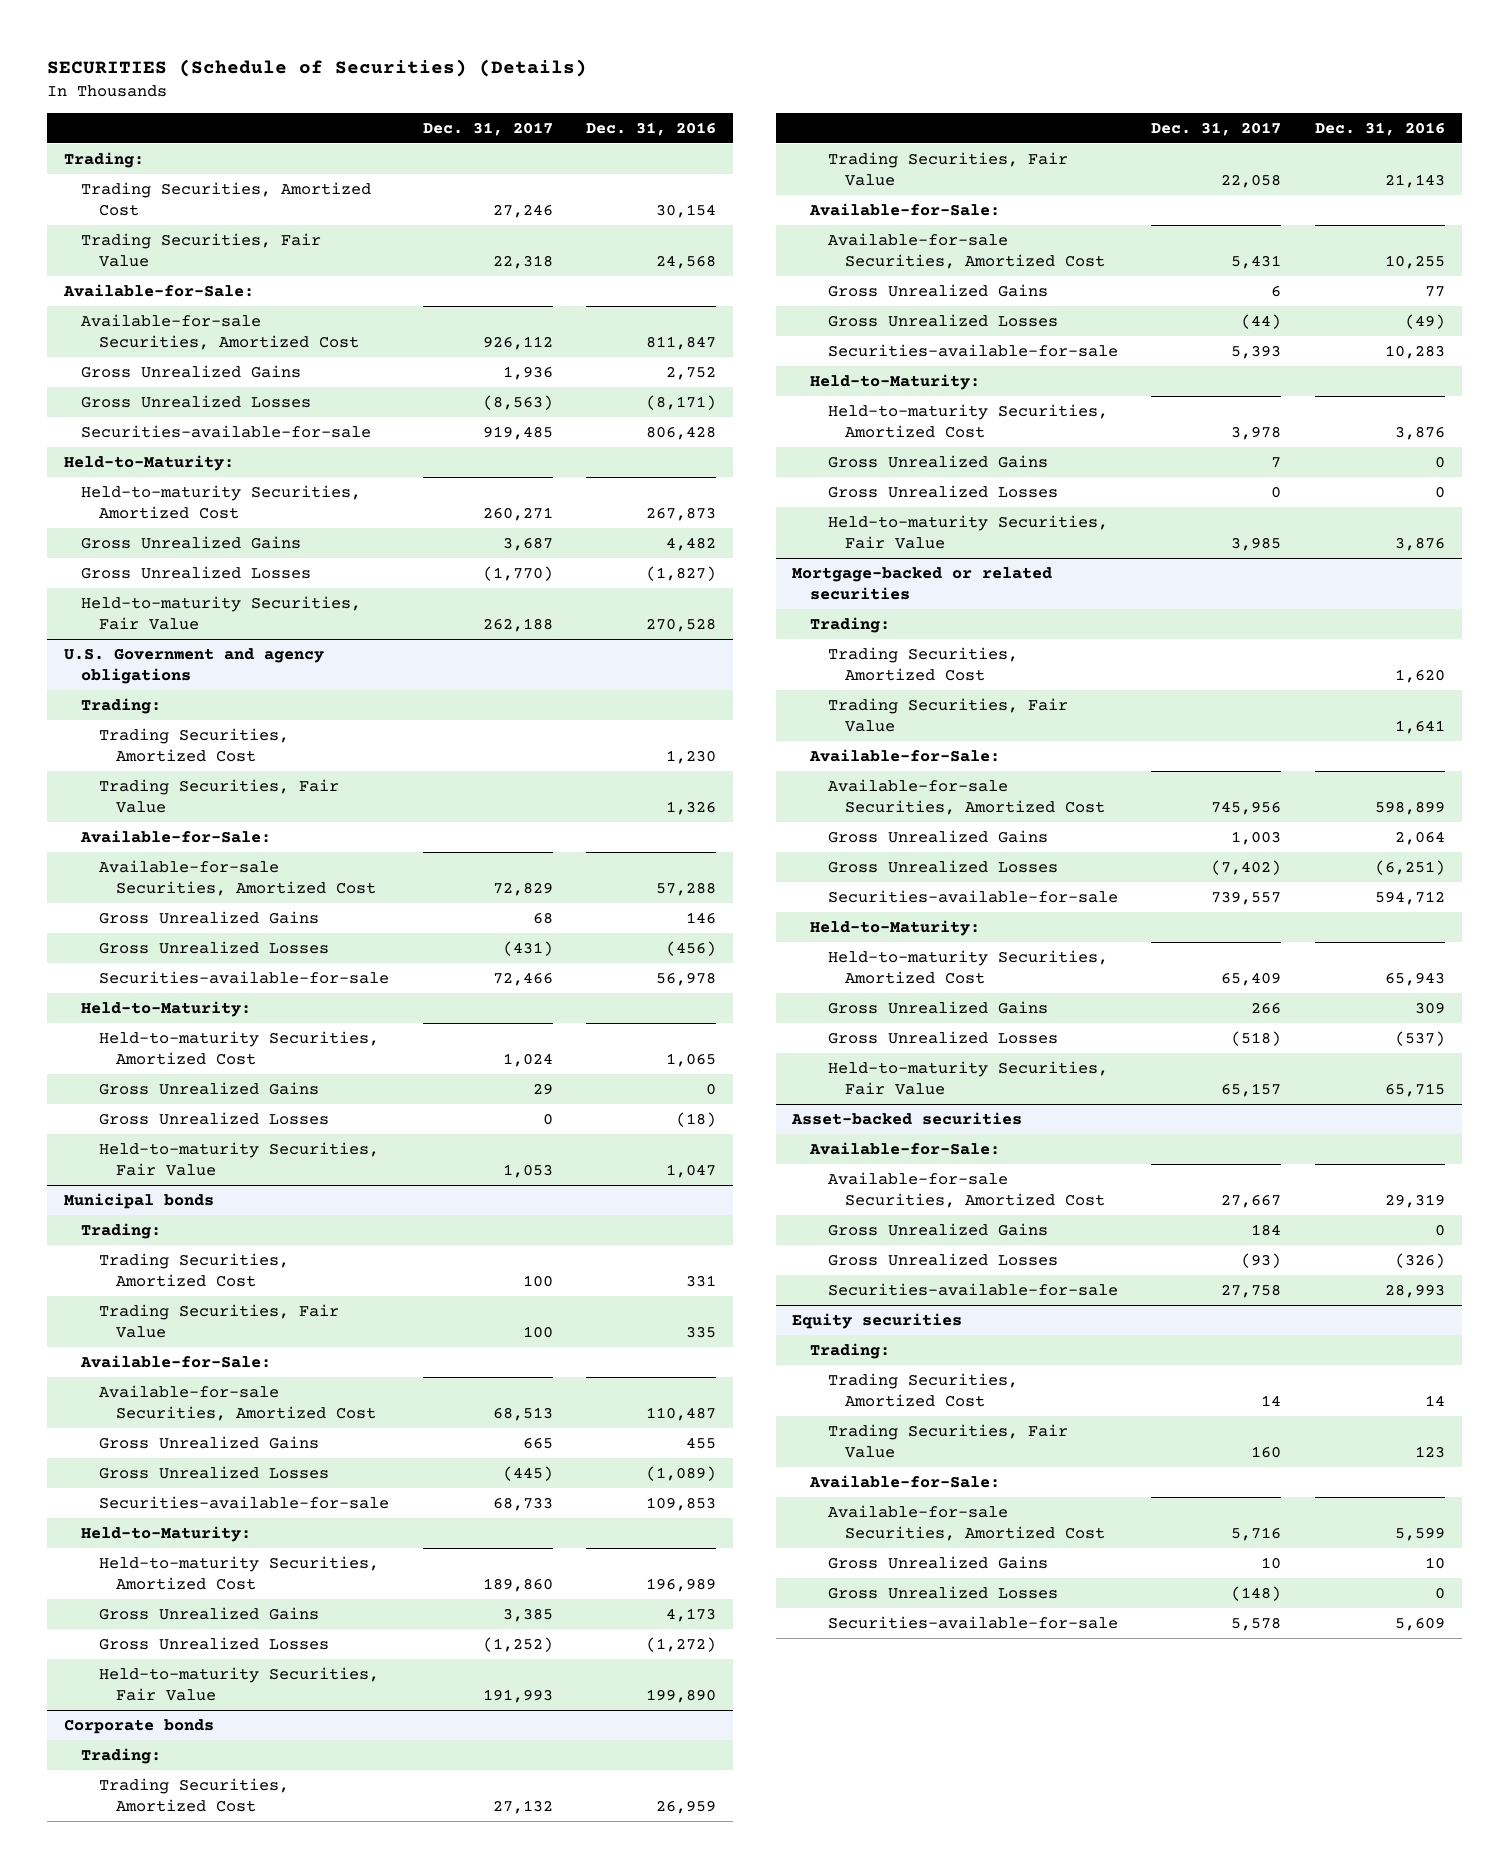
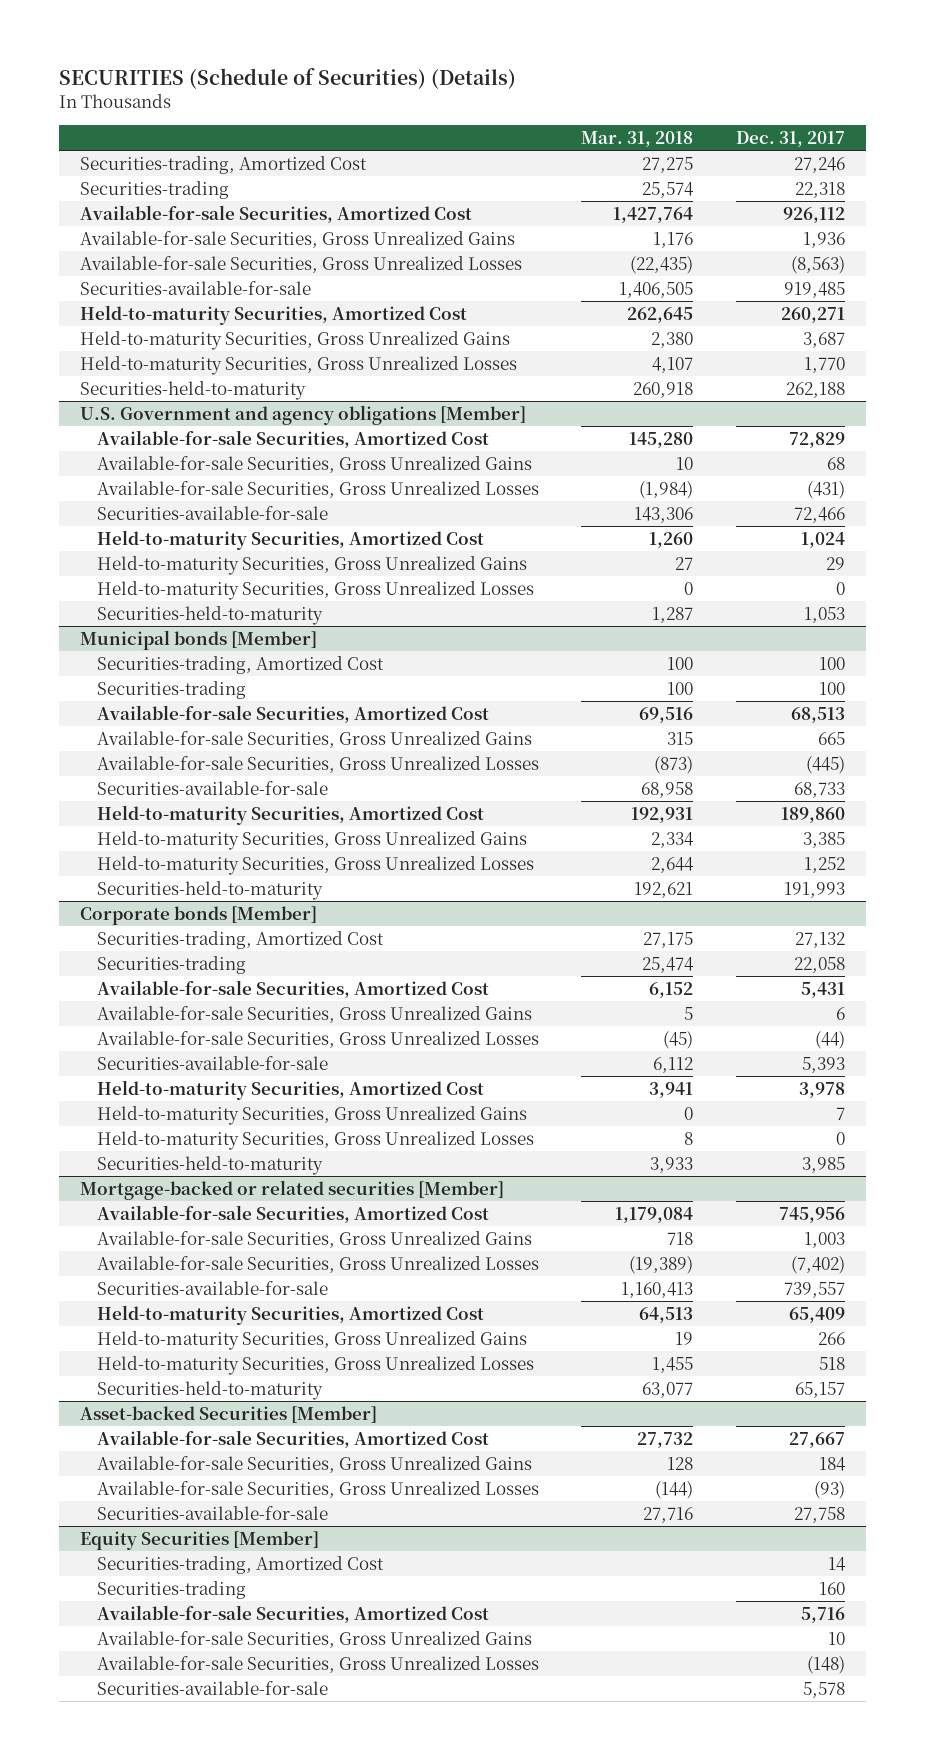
[586,121,717,136] Dec. 31, 2016 -> none
none -> [581,130,694,147] Mar. 31, 2018
[63,151,144,168] Trading: -> none
[62,283,254,297] Available-for-Sale: -> none
[81,181,372,216] Trading Securities, Amortized Cost -> [80,155,368,174] Securities-trading, Amortized Cost
[81,232,322,267] Trading Securities, Fair Value -> [80,180,230,199] Securities-trading
[81,364,302,378] Gross Unrealized Gains -> [80,230,516,248] Available-for-sale Securities, Gross Unrealized Gains
[81,394,312,408] Gross Unrealized Losses -> [80,255,523,273] Available-for-sale Securities, Gross Unrealized Losses
[63,454,234,471] Held-to-Maturity: -> none
[81,697,162,714] Trading: -> none
[98,727,289,762] Trading Securities, Amortized Cost -> none
[98,778,339,813] Trading Securities, Fair Value -> none
[80,829,272,843] Available-for-Sale: -> none
[81,535,302,549] Gross Unrealized Gains -> [80,330,511,350] Held-to-maturity Securities, Gross Unrealized Gains
[81,565,312,579] Gross Unrealized Losses -> [80,355,518,375] Held-to-maturity Securities, Gross Unrealized Losses
[482,565,553,581] (1,770) -> [804,356,846,373] 1,770
[81,595,362,630] Held-to-maturity Securities, Fair Value -> [80,380,307,400] Securities-held-to-maturity
[63,647,324,684] U.S. Government and agency obligations -> [80,404,527,425] U.S. Government and agency obligations [Member]
[98,910,319,924] Gross Unrealized Gains -> [96,455,532,473] Available-for-sale Securities, Gross Unrealized Gains
[98,940,329,954] Gross Unrealized Losses -> [96,480,539,498] Available-for-sale Securities, Gross Unrealized Losses
[81,1000,252,1017] Held-to-Maturity: -> none
[81,1222,162,1239] Trading: -> none
[80,1354,272,1368] Available-for-Sale: -> none
[98,1081,319,1095] Gross Unrealized Gains -> [96,555,527,575] Held-to-maturity Securities, Gross Unrealized Gains
[98,1111,329,1125] Gross Unrealized Losses -> [96,580,534,600] Held-to-maturity Securities, Gross Unrealized Losses
[98,1141,379,1176] Held-to-maturity Securities, Fair Value -> [96,605,323,625] Securities-held-to-maturity
[63,1192,214,1209] Municipal bonds -> [80,629,318,650] Municipal bonds [Member]
[98,1252,289,1287] Trading Securities, Amortized Cost -> [96,655,384,674] Securities-trading, Amortized Cost
[98,1303,339,1338] Trading Securities, Fair Value -> [96,680,246,699] Securities-trading
[98,1435,319,1449] Gross Unrealized Gains -> [96,730,532,748] Available-for-sale Securities, Gross Unrealized Gains
[98,1465,329,1479] Gross Unrealized Losses -> [96,755,539,773] Available-for-sale Securities, Gross Unrealized Losses
[81,1525,252,1542] Held-to-Maturity: -> none
[81,1747,162,1764] Trading: -> none
[808,202,1000,216] Available-for-Sale: -> none
[98,1606,319,1620] Gross Unrealized Gains -> [96,830,527,850] Held-to-maturity Securities, Gross Unrealized Gains
[98,1636,329,1650] Gross Unrealized Losses -> [96,855,534,875] Held-to-maturity Securities, Gross Unrealized Losses
[482,1636,553,1652] (1,252) -> [804,856,846,873] 1,252
[98,1666,379,1701] Held-to-maturity Securities, Fair Value -> [96,880,323,900] Securities-held-to-maturity
[63,1718,214,1734] Corporate bonds -> [80,905,318,925] Corporate bonds [Member]
[98,1777,289,1812] Trading Securities, Amortized Cost -> [96,930,384,949] Securities-trading, Amortized Cost
[827,151,1068,186] Trading Securities, Fair Value -> [96,955,246,974] Securities-trading
[827,283,1048,297] Gross Unrealized Gains -> [96,1005,532,1023] Available-for-sale Securities, Gross Unrealized Gains
[827,313,1058,327] Gross Unrealized Losses -> [96,1030,539,1048] Available-for-sale Securities, Gross Unrealized Losses
[809,373,980,390] Held-to-Maturity: -> none
[809,616,890,633] Trading: -> none
[827,646,1018,681] Trading Securities, Amortized Cost -> none
[827,697,1068,732] Trading Securities, Fair Value -> none
[808,748,1000,762] Available-for-Sale: -> none
[827,454,1048,468] Gross Unrealized Gains -> [96,1105,527,1125] Held-to-maturity Securities, Gross Unrealized Gains
[827,484,1058,498] Gross Unrealized Losses -> [96,1130,534,1150] Held-to-maturity Securities, Gross Unrealized Losses
[827,514,1108,549] Held-to-maturity Securities, Fair Value -> [96,1155,323,1175] Securities-held-to-maturity
[792,566,1053,600] Mortgage-backed or related securities -> [80,1179,505,1200] Mortgage-backed or related securities [Member]
[827,829,1048,843] Gross Unrealized Gains -> [96,1230,532,1248] Available-for-sale Securities, Gross Unrealized Gains
[827,859,1058,873] Gross Unrealized Losses -> [96,1255,539,1273] Available-for-sale Securities, Gross Unrealized Losses
[809,919,980,936] Held-to-Maturity: -> none
[808,1141,1000,1155] Available-for-Sale: -> none
[827,1000,1048,1014] Gross Unrealized Gains -> [96,1330,527,1350] Held-to-maturity Securities, Gross Unrealized Gains
[827,1030,1058,1044] Gross Unrealized Losses -> [96,1355,534,1375] Held-to-maturity Securities, Gross Unrealized Losses
[1231,1030,1282,1046] (518) -> [819,1356,846,1370] 518
[827,1060,1108,1095] Held-to-maturity Securities, Fair Value -> [96,1380,323,1400] Securities-held-to-maturity
[791,1111,1023,1125] Asset-backed securities -> [80,1405,378,1423] Asset-backed Securities [Member]
[827,1222,1048,1236] Gross Unrealized Gains -> [96,1455,532,1473] Available-for-sale Securities, Gross Unrealized Gains
[827,1252,1058,1266] Gross Unrealized Losses -> [96,1480,539,1498] Available-for-sale Securities, Gross Unrealized Losses
[809,1342,890,1359] Trading: -> none
[808,1474,1000,1488] Available-for-Sale: -> none
[792,1312,963,1329] Equity securities -> [80,1530,320,1550] Equity Securities [Member]
[827,1372,1018,1407] Trading Securities, Amortized Cost -> [96,1555,384,1574] Securities-trading, Amortized Cost
[827,1423,1068,1458] Trading Securities, Fair Value -> [96,1580,246,1599] Securities-trading
[827,1555,1048,1569] Gross Unrealized Gains -> [96,1630,532,1648] Available-for-sale Securities, Gross Unrealized Gains
[827,1585,1058,1599] Gross Unrealized Losses -> [96,1655,539,1673] Available-for-sale Securities, Gross Unrealized Losses

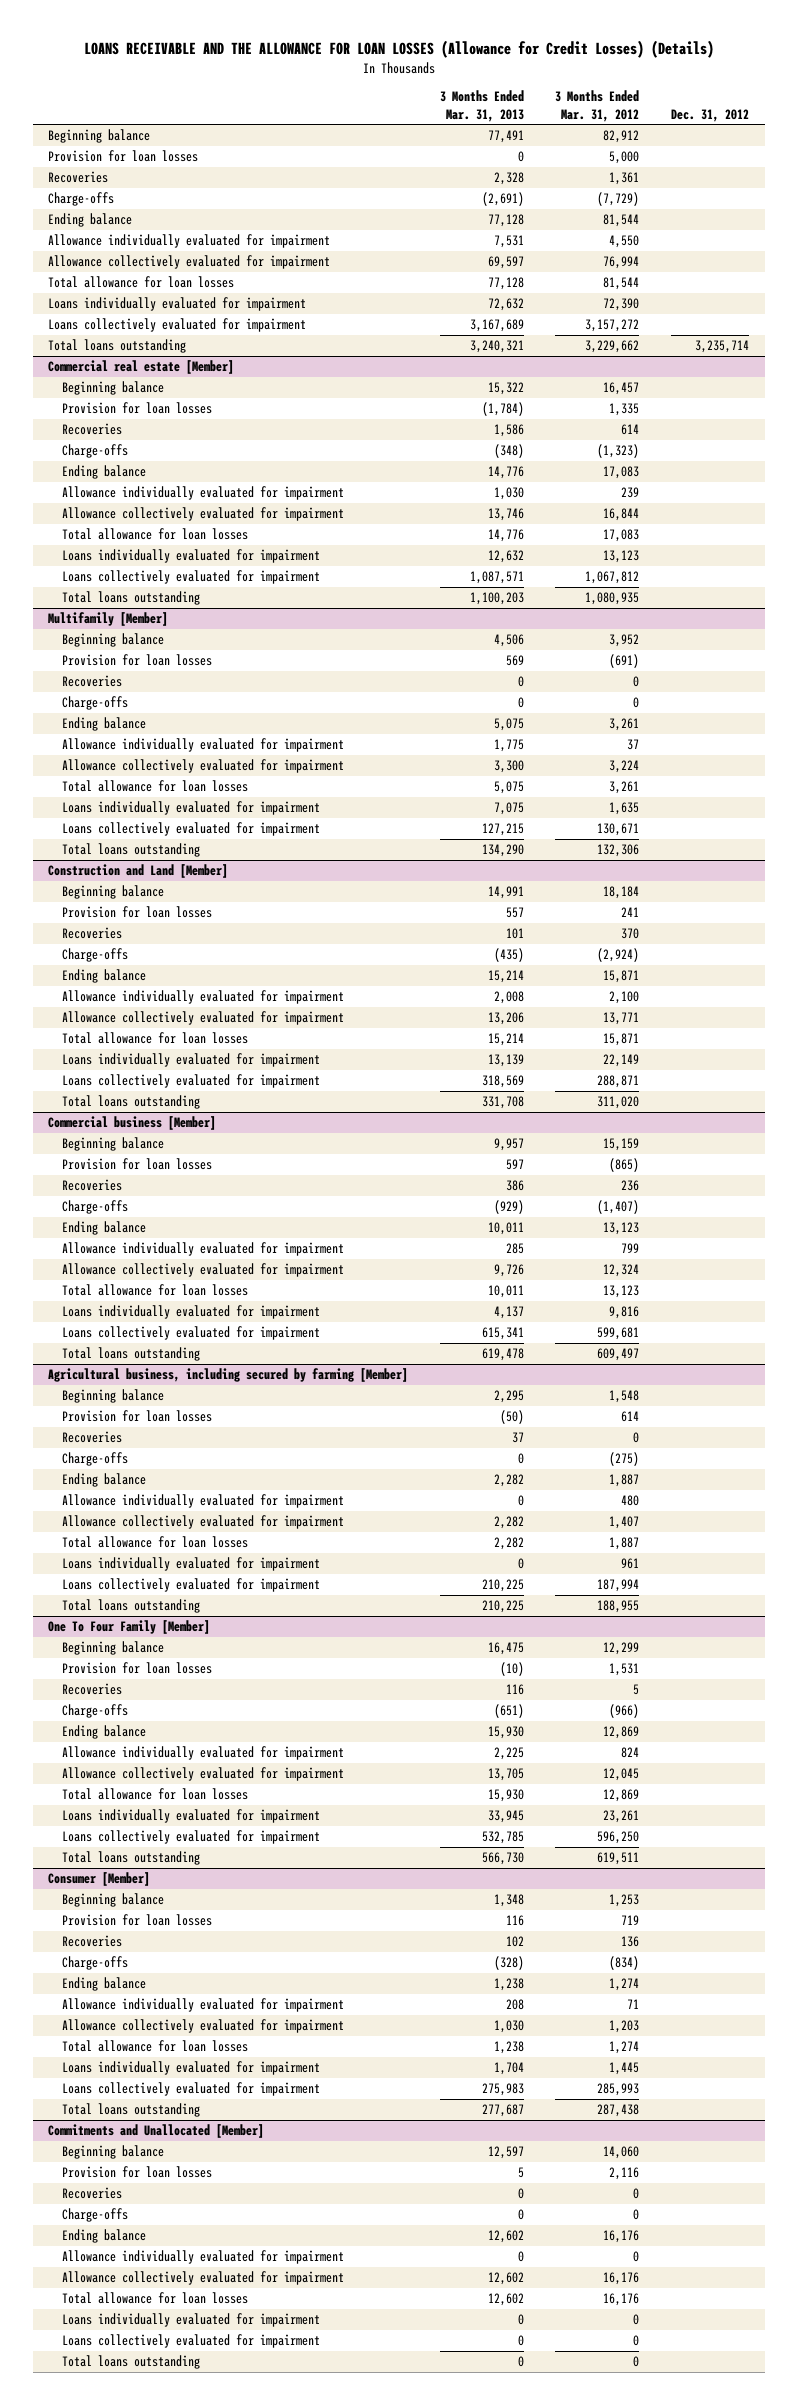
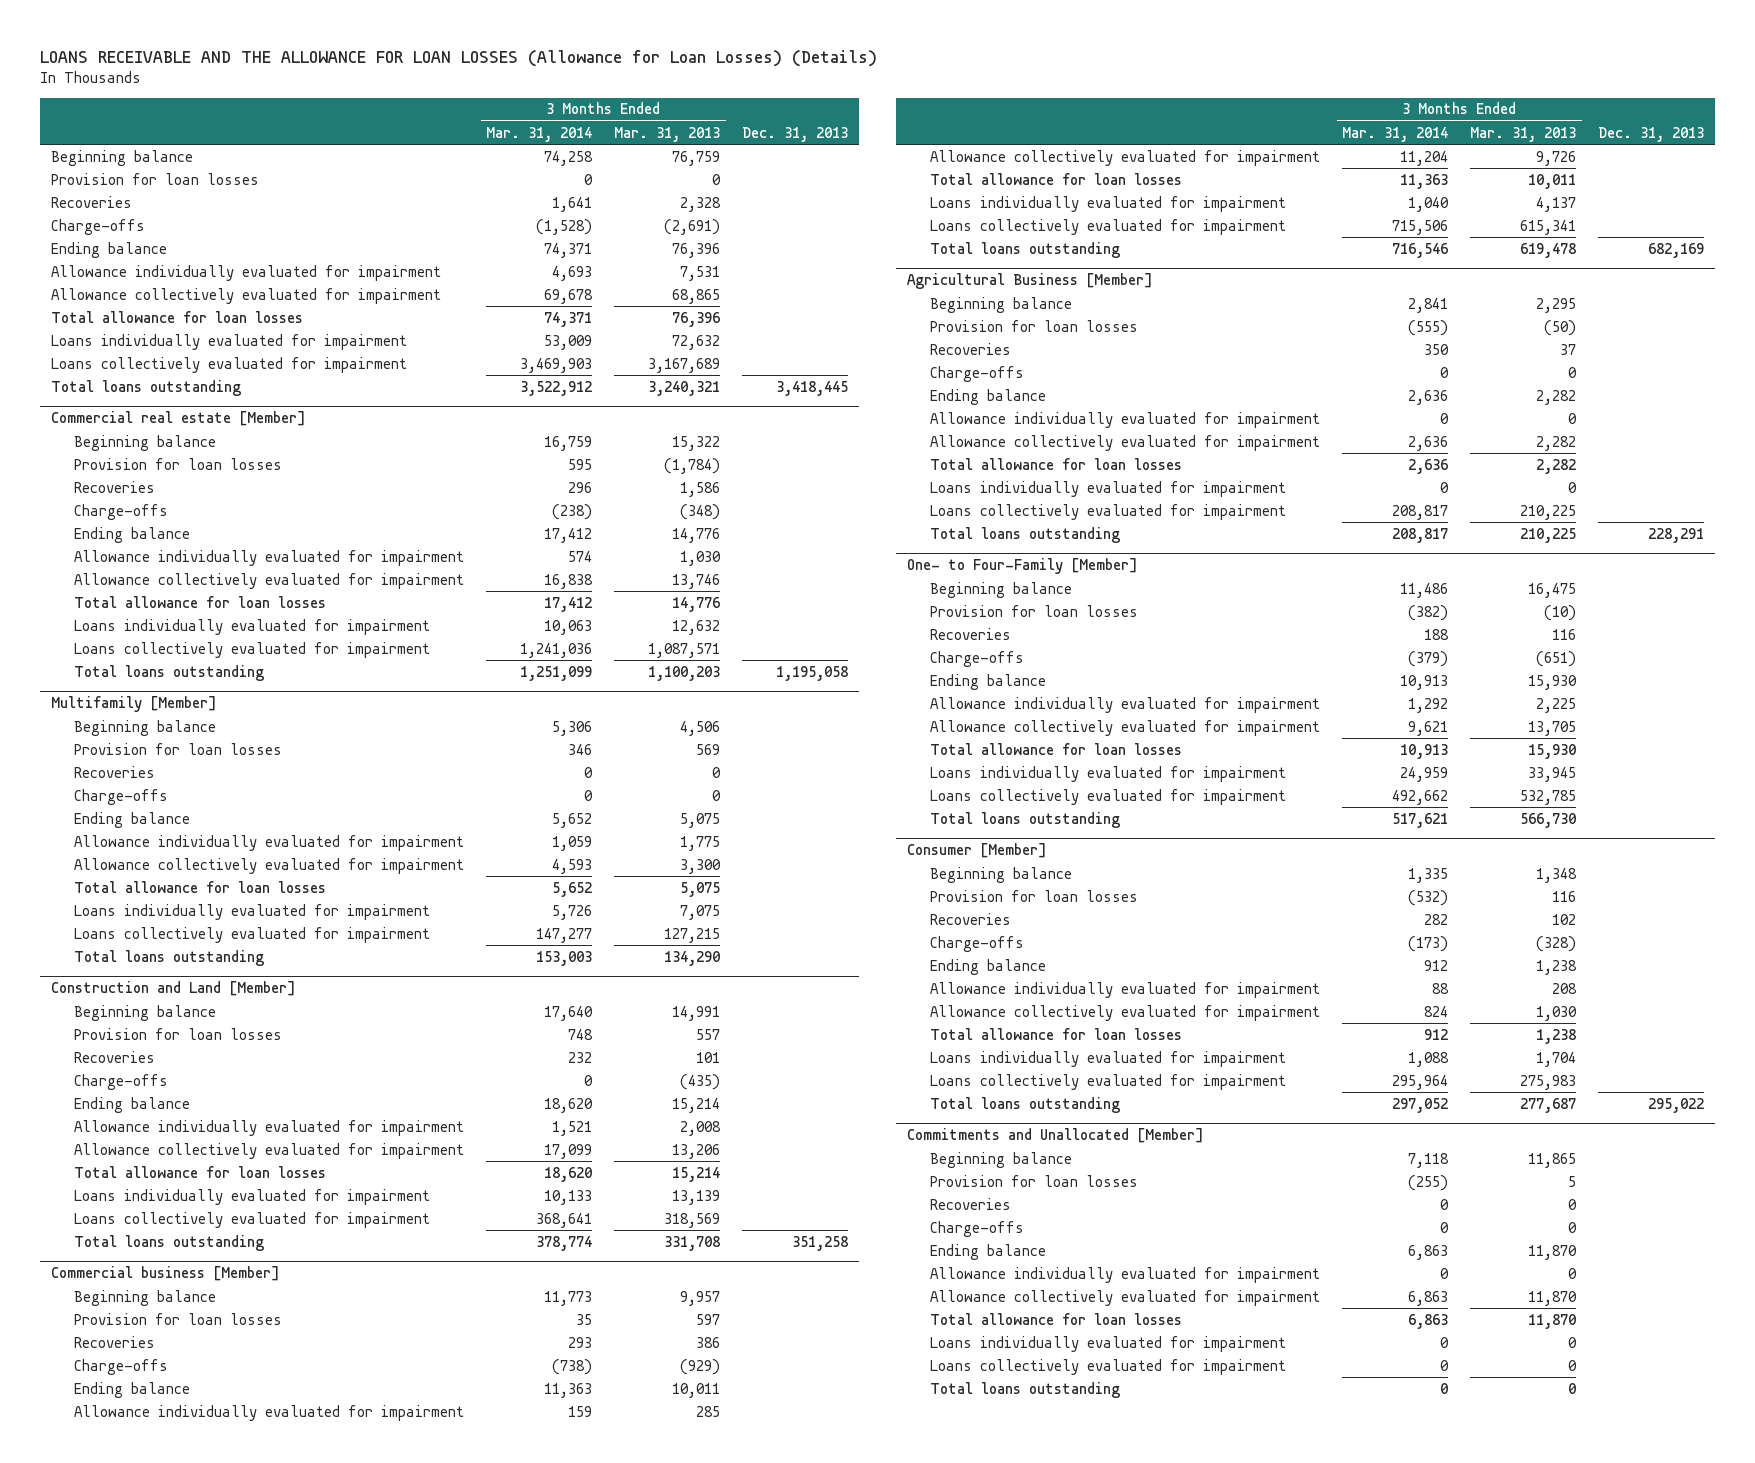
[83,39,714,58] LOANS RECEIVABLE AND THE ALLOWANCE FOR LOAN LOSSES (Allowance for Credit Losses) (Details) -> [39,49,877,67] LOANS RECEIVABLE AND THE ALLOWANCE FOR LOAN LOSSES (Allowance for Loan Losses) (Details)
[555,90,640,122] 3 Months Ended Mar. 31, 2012 -> none
[670,108,749,122] Dec. 31, 2012 -> none
none -> [486,126,593,142] Mar. 31, 2014
none -> [742,126,849,142] Dec. 31, 2013
[487,130,524,144] 77,491 -> [672,150,721,166] 76,759
[487,214,524,228] 77,128 -> [672,242,721,258] 76,396
[487,256,524,270] 69,597 -> [672,288,721,304] 68,865
[487,277,524,291] 77,128 -> [672,311,721,327] 76,396
[48,1368,409,1383] Agricultural business, including secured by farming [Member] -> none
none -> [906,273,1153,290] Agricultural Business [Member]
[48,1620,211,1635] One To Four Family [Member] -> [906,558,1138,575] One- to Four-Family [Member]
[487,2146,524,2160] 12,597 -> [1528,1152,1577,1168] 11,865
[487,2230,524,2244] 12,602 -> [1528,1244,1578,1260] 11,870
[487,2272,524,2286] 12,602 -> [1528,1290,1578,1306] 11,870
[487,2293,524,2307] 12,602 -> [1528,1313,1577,1329] 11,870

